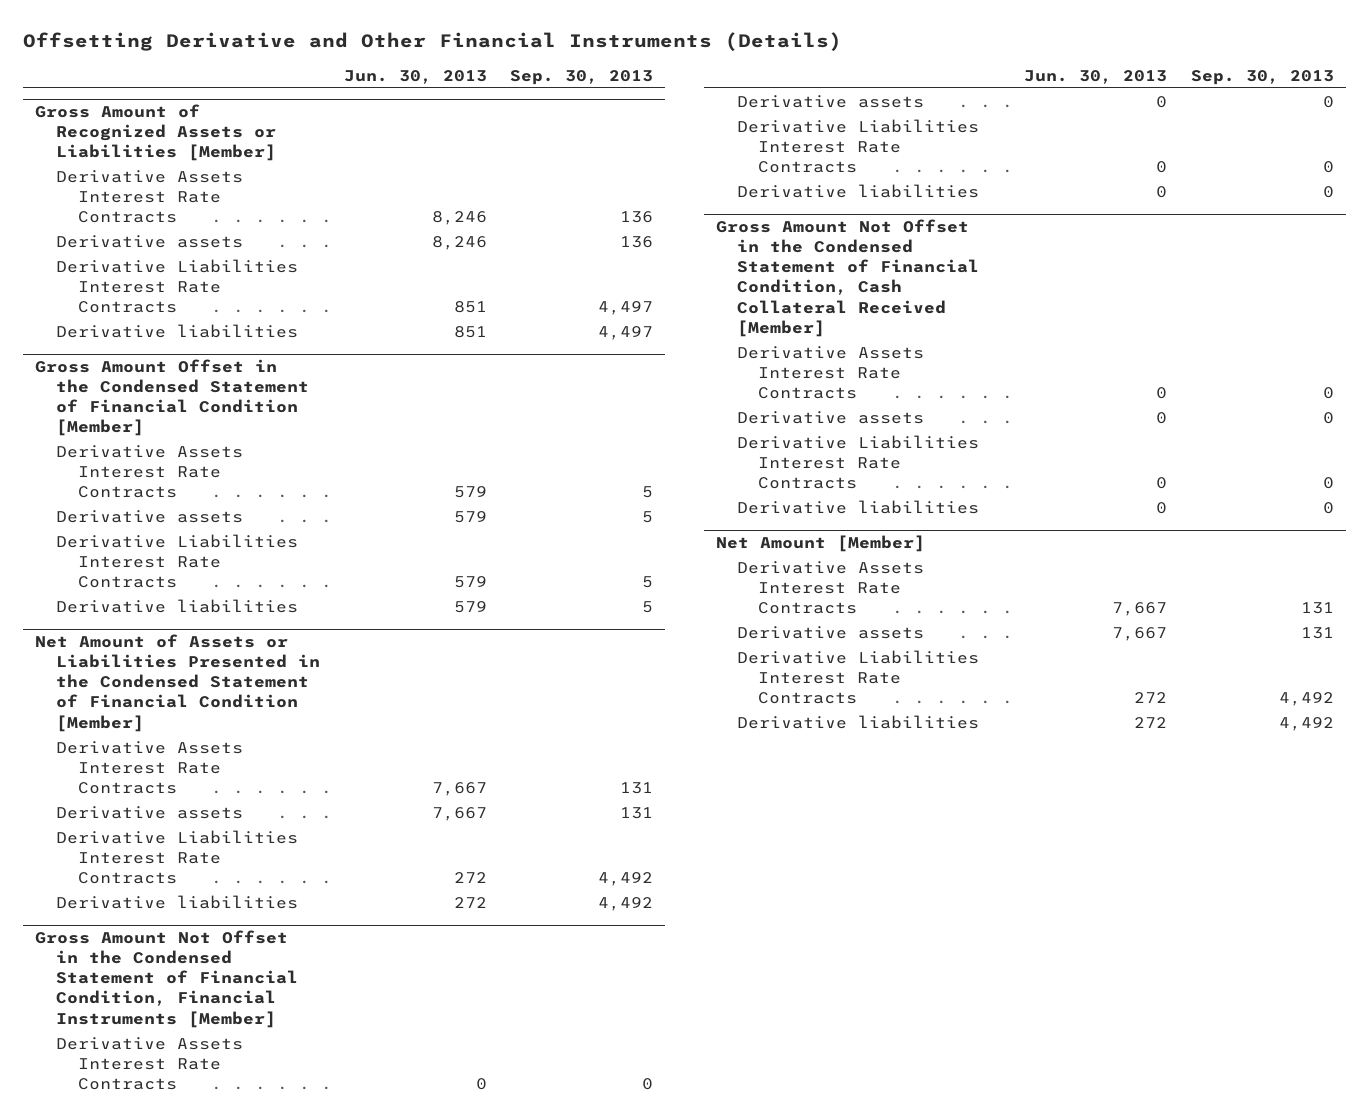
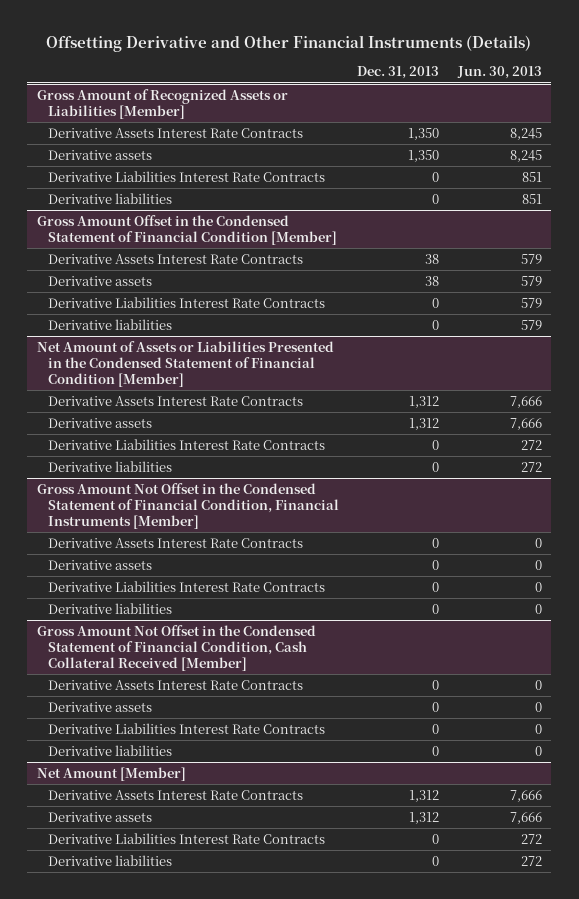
[510,69,654,85] Sep. 30, 2013 -> none
none -> [357,66,440,80] Dec. 31, 2013
[431,211,487,226] 8,246 -> [509,127,542,140] 8,245
[431,235,487,250] 8,246 -> [509,149,542,162] 8,245
[431,782,487,797] 7,667 -> [509,395,542,408] 7,666
[431,806,487,821] 7,667 -> [509,417,542,430] 7,666
[1112,602,1168,617] 7,667 -> [509,789,542,802] 7,666
[1112,626,1168,641] 7,667 -> [509,811,542,824] 7,666

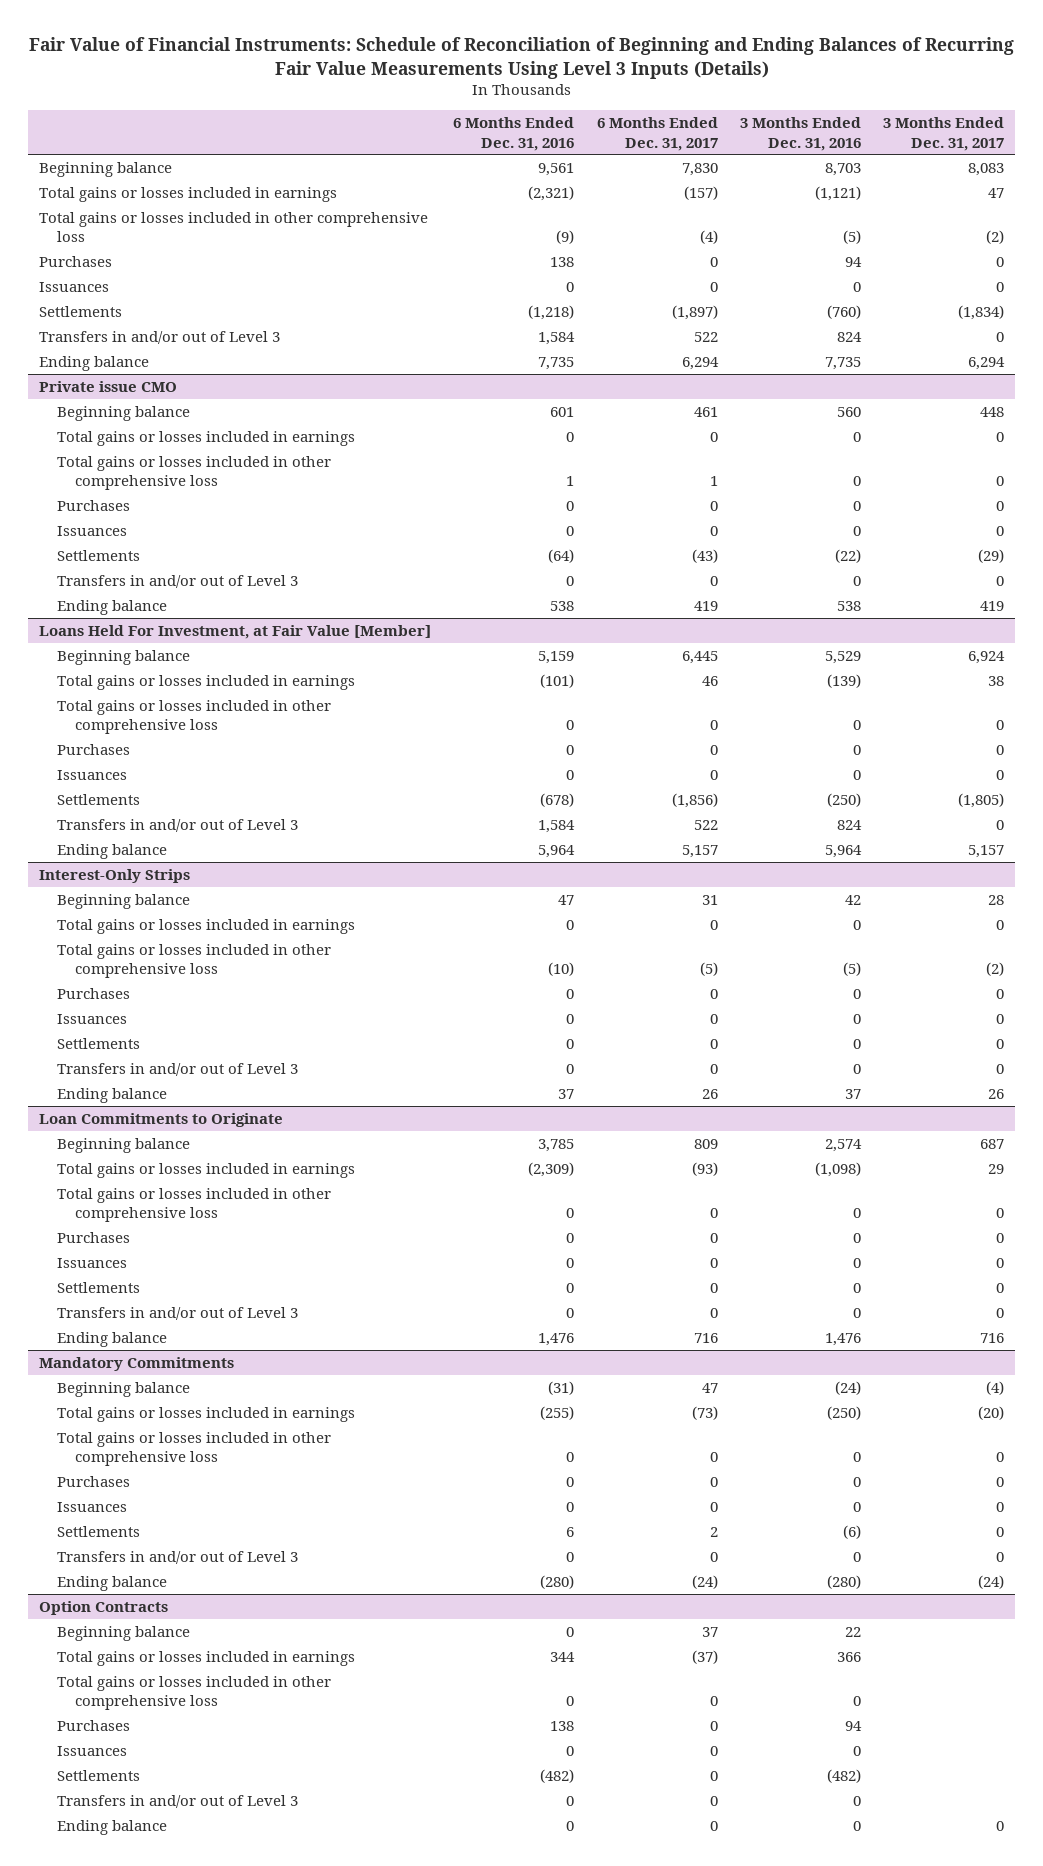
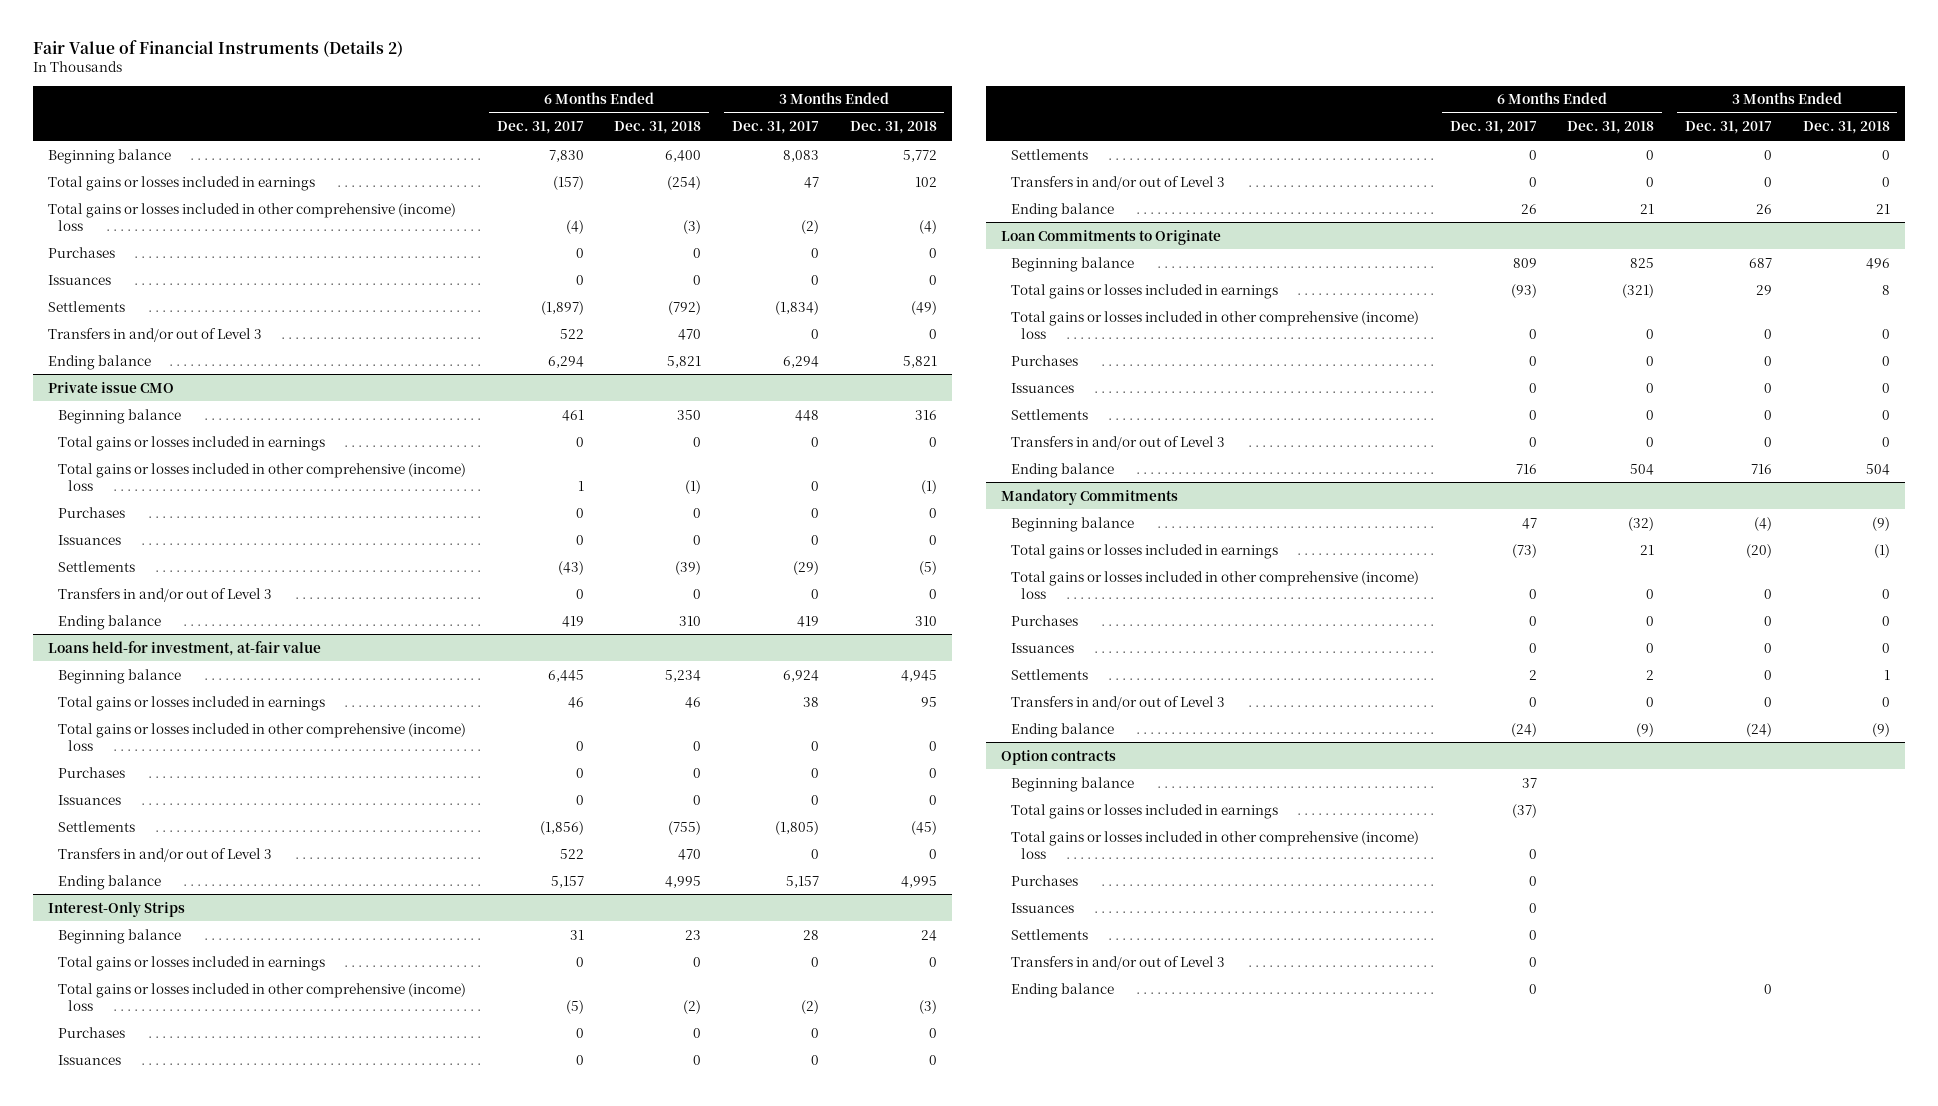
[28,37,1014,79] Fair Value of Financial Instruments: Schedule of Reconciliation of Beginning and Ending Balances of Recurring Fair Value Measurements Using Level 3 Inputs (Details) -> [32,39,403,57] Fair Value of Financial Instruments (Details 2)
[453,116,575,151] 6 Months Ended Dec. 31, 2016 -> none
[739,116,861,151] 3 Months Ended Dec. 31, 2016 -> none
none -> [614,121,702,135] Dec. 31, 2018
none -> [849,121,937,135] Dec. 31, 2018
[39,211,429,243] Total gains or losses included in other comprehensive loss -> [48,202,457,231] Total gains or losses included in other comprehensive (income) loss
[57,455,332,491] Total gains or losses included in other comprehensive loss -> [58,462,467,491] Total gains or losses included in other comprehensive (income) loss
[39,624,432,639] Loans Held For Investment, at Fair Value [Member] -> [48,640,322,656] Loans held-for investment, at-fair value
[57,699,332,735] Total gains or losses included in other comprehensive loss -> [58,722,467,751] Total gains or losses included in other comprehensive (income) loss
[57,943,332,979] Total gains or losses included in other comprehensive loss -> [58,982,467,1011] Total gains or losses included in other comprehensive (income) loss
[57,1187,332,1223] Total gains or losses included in other comprehensive loss -> [1011,310,1420,339] Total gains or losses included in other comprehensive (income) loss
[57,1431,332,1467] Total gains or losses included in other comprehensive loss -> [1011,570,1420,599] Total gains or losses included in other comprehensive (income) loss
[39,1600,169,1615] Option Contracts -> [1001,749,1117,765] Option contracts
[57,1675,332,1711] Total gains or losses included in other comprehensive loss -> [1011,830,1420,859] Total gains or losses included in other comprehensive (income) loss

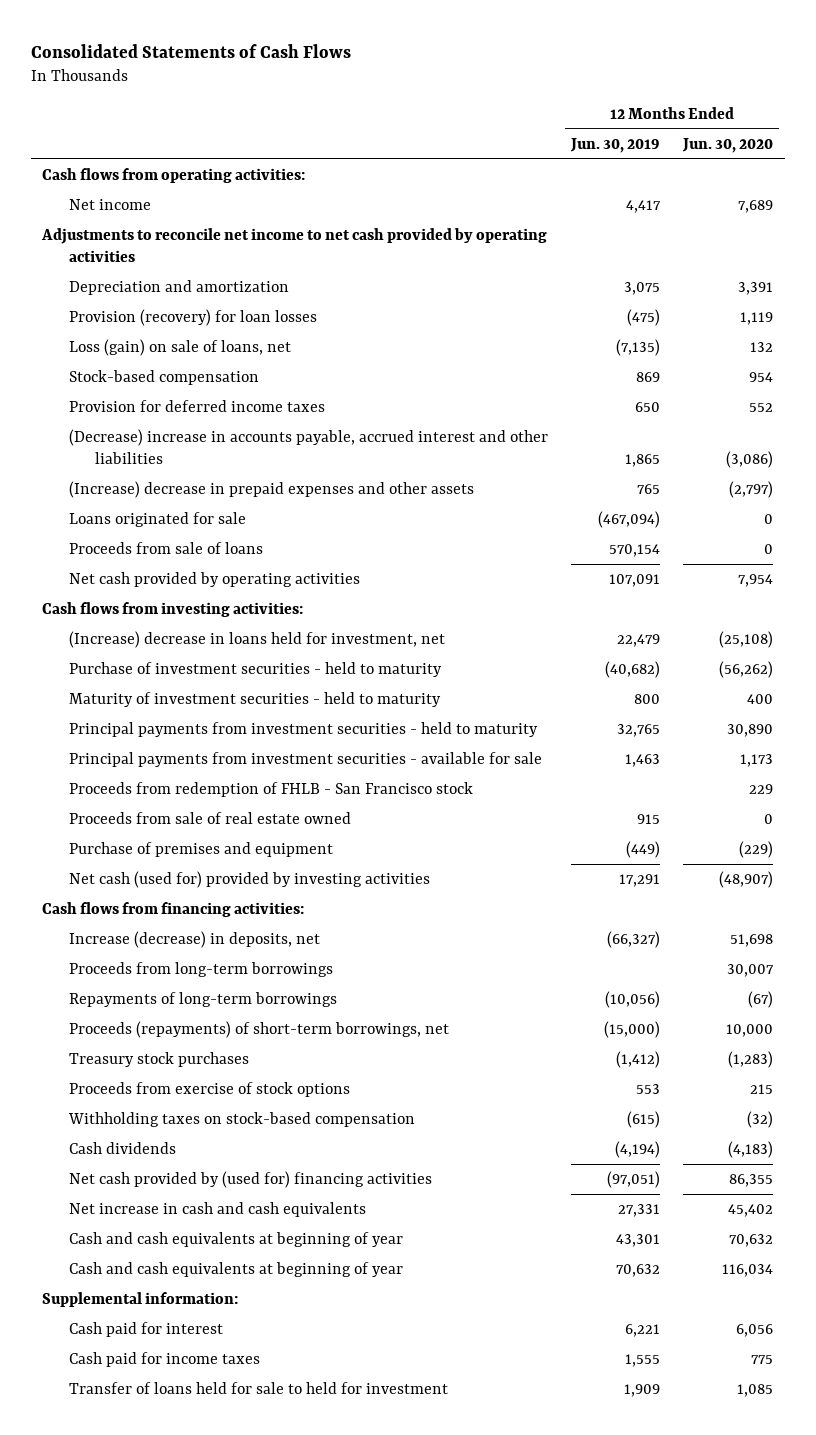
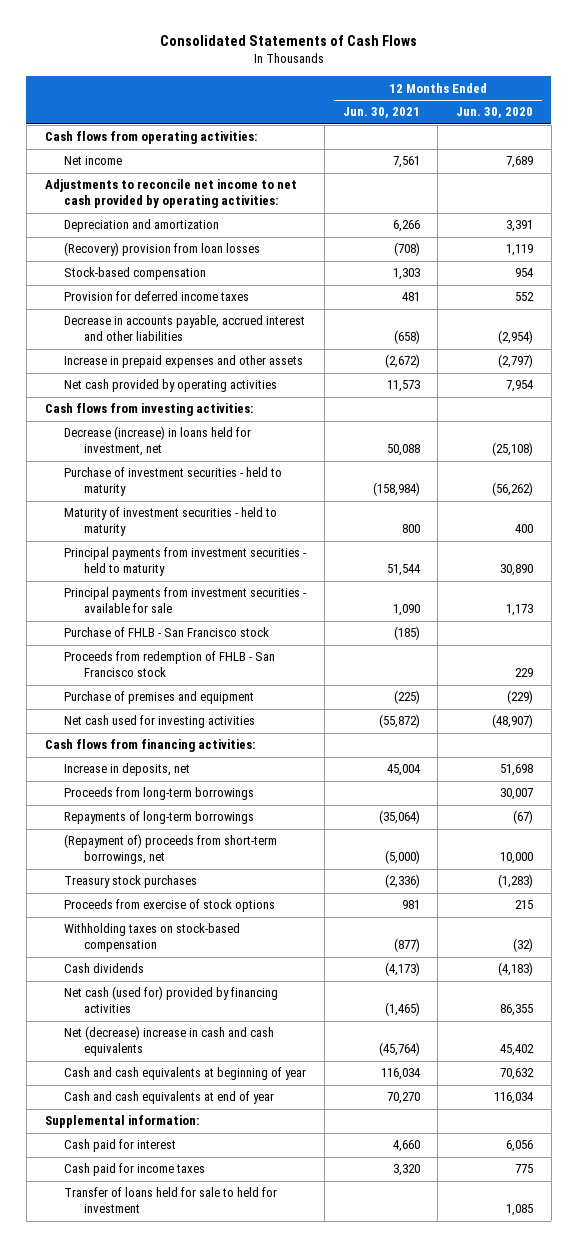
[570,137,661,153] Jun. 30, 2019 -> none
none -> [342,107,420,119] Jun. 30, 2021
[41,227,548,263] Adjustments to reconcile net income to net cash provided by operating activities -> [44,179,297,209] Adjustments to reconcile net income to net cash provided by operating activities:
[68,338,291,356] Loss (gain) on sale of loans, net -> none
[68,308,317,326] Provision (recovery) for loan losses -> [64,242,261,257] (Recovery) provision from loan losses
[68,511,246,527] Loans originated for sale -> none
[68,541,263,554] Proceeds from sale of loans -> none
[68,428,548,465] (Decrease) increase in accounts payable, accrued interest and other liabilities -> [64,315,306,342] Decrease in accounts payable, accrued interest and other liabilities
[726,451,774,469] (3,086) -> [498,330,534,345] (2,954)
[68,480,474,498] (Increase) decrease in prepaid expenses and other assets -> [64,355,304,369] Increase in prepaid expenses and other assets
[68,630,445,648] (Increase) decrease in loans held for investment, net -> [64,426,252,457] Decrease (increase) in loans held for investment, net
none -> [64,627,270,638] Purchase of FHLB - San Francisco stock
[68,811,351,824] Proceeds from sale of real estate owned -> none
[68,870,430,888] Net cash (used for) provided by investing activities -> [64,715,256,729] Net cash used for investing activities
[68,930,320,948] Increase (decrease) in deposits, net -> [64,763,191,777] Increase in deposits, net
[68,1020,449,1038] Proceeds (repayments) of short-term borrowings, net -> [64,834,278,865] (Repayment of) proceeds from short-term borrowings, net
[68,1170,432,1188] Net cash provided by (used for) financing activities -> [64,986,279,1014] Net cash (used for) provided by financing activities
[68,1201,366,1217] Net increase in cash and cash equivalents -> [64,1026,275,1057] Net (decrease) increase in cash and cash equivalents
[68,1261,403,1277] Cash and cash equivalents at beginning of year -> [64,1091,275,1105] Cash and cash equivalents at end of year

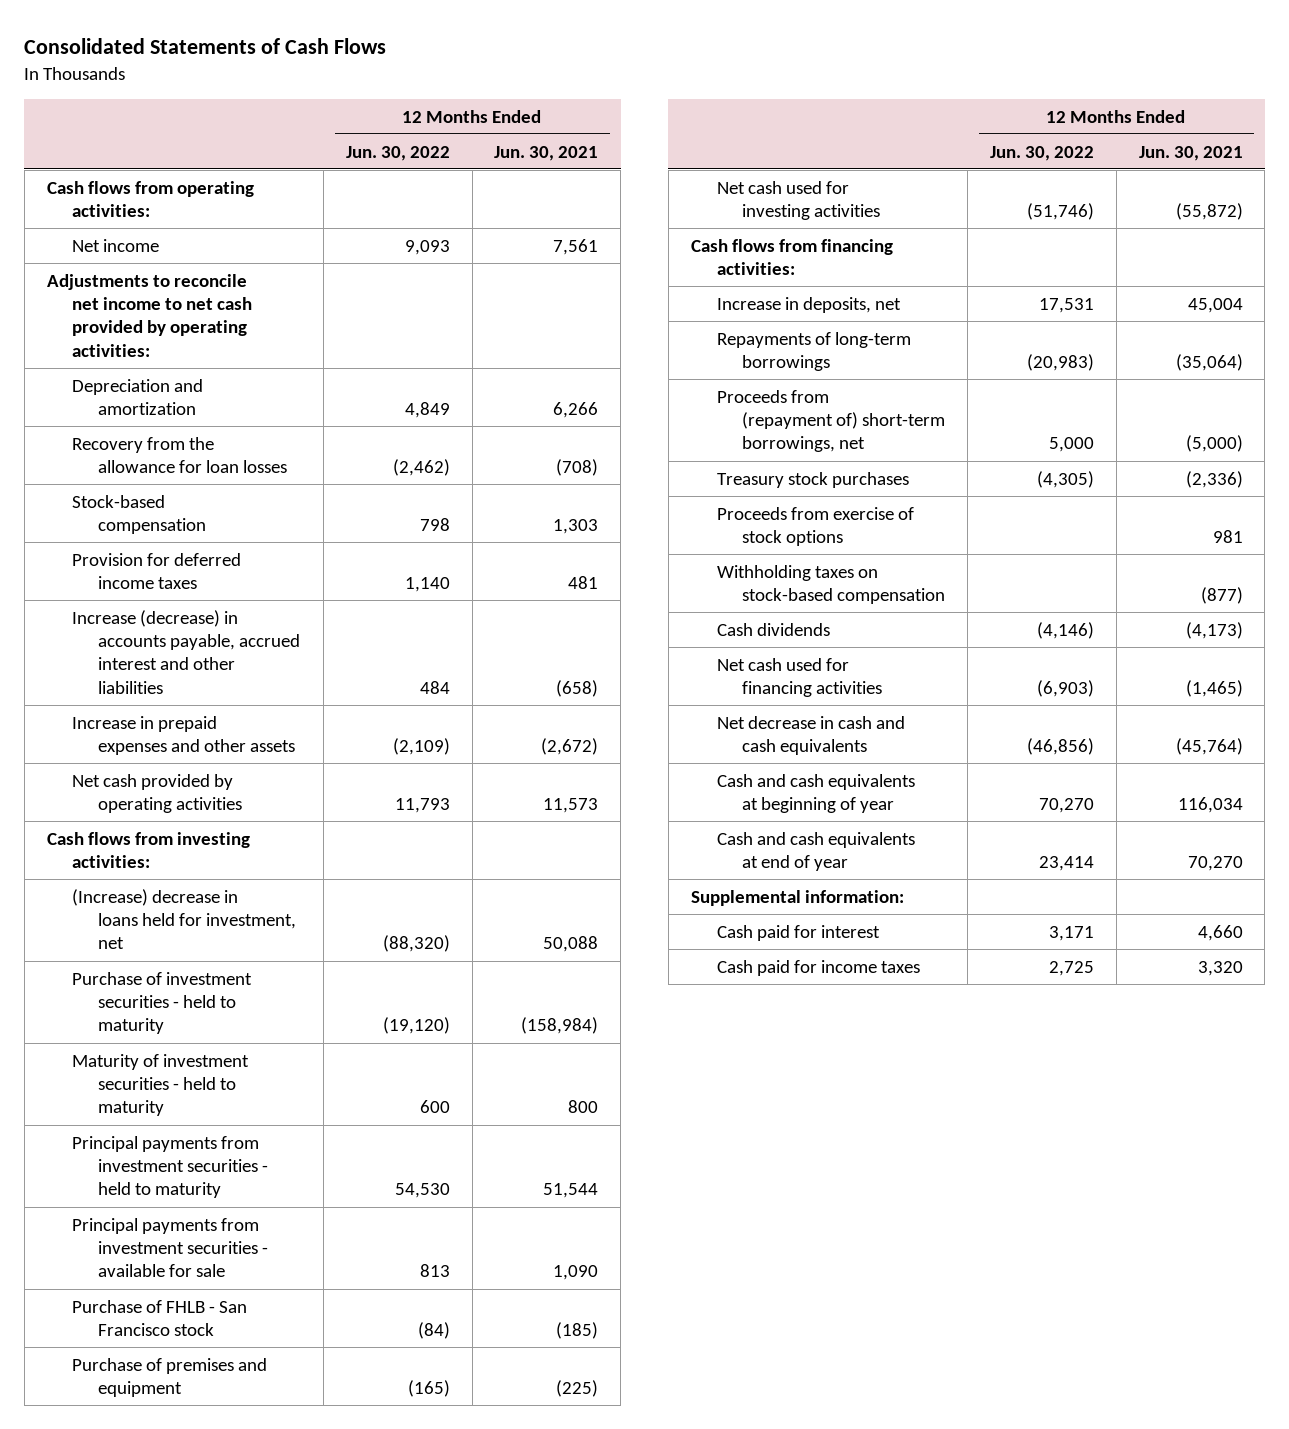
[456,107,534,119] Jun. 30, 2020 -> none
none -> [345,145,450,161] Jun. 30, 2022
[64,242,261,257] (Recovery) provision from loan losses -> [72,436,288,473] Recovery from the allowance for loan losses
[64,315,306,342] Decrease in accounts payable, accrued interest and other liabilities -> [72,609,301,694] Increase (decrease) in accounts payable, accrued interest and other liabilities
[64,426,252,457] Decrease (increase) in loans held for investment, net -> [72,888,297,950] (Increase) decrease in loans held for investment, net
[64,651,276,678] Proceeds from redemption of FHLB - San Francisco stock -> none
[64,787,255,801] Proceeds from long-term borrowings -> none
[64,834,278,865] (Repayment of) proceeds from short-term borrowings, net -> [716,389,946,453] Proceeds from (repayment of) short-term borrowings, net
[64,986,279,1014] Net cash (used for) provided by financing activities -> [716,657,883,697] Net cash used for financing activities
[64,1026,275,1057] Net (decrease) increase in cash and cash equivalents -> [716,715,905,755] Net decrease in cash and cash equivalents
[64,1187,278,1214] Transfer of loans held for sale to held for investment -> none

